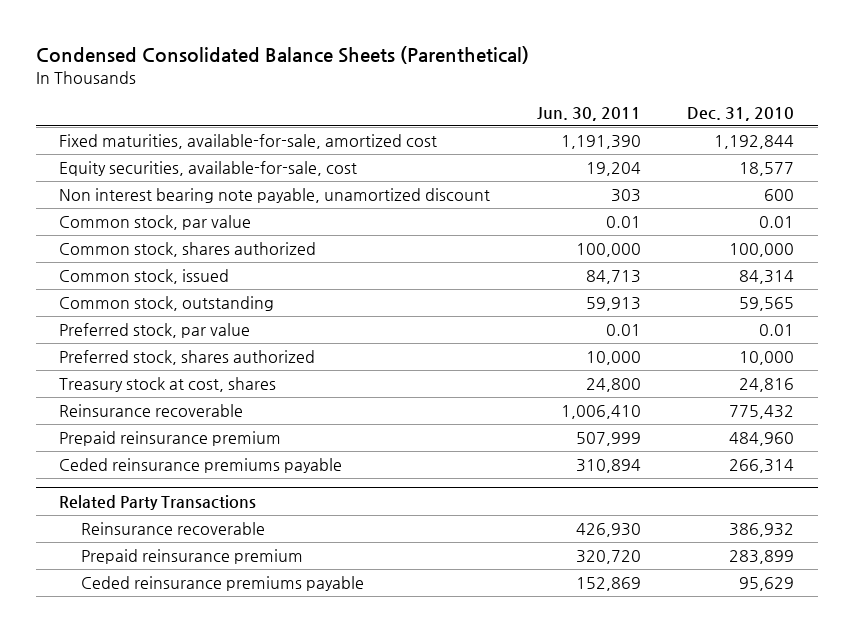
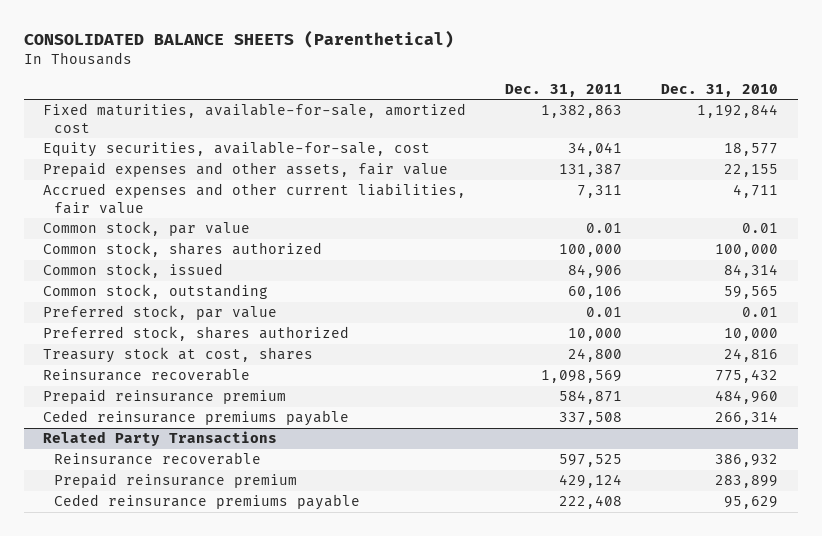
[36,46,530,65] Condensed Consolidated Balance Sheets (Parenthetical) -> [23,30,454,49] CONSOLIDATED BALANCE SHEETS (Parenthetical)
[536,106,641,121] Jun. 30, 2011 -> none
none -> [505,83,623,97] Dec. 31, 2011
[59,188,491,204] Non interest bearing note payable, unamortized discount -> none
none -> [43,162,449,178] Prepaid expenses and other assets, fair value
none -> [43,183,467,214] Accrued expenses and other current liabilities, fair value

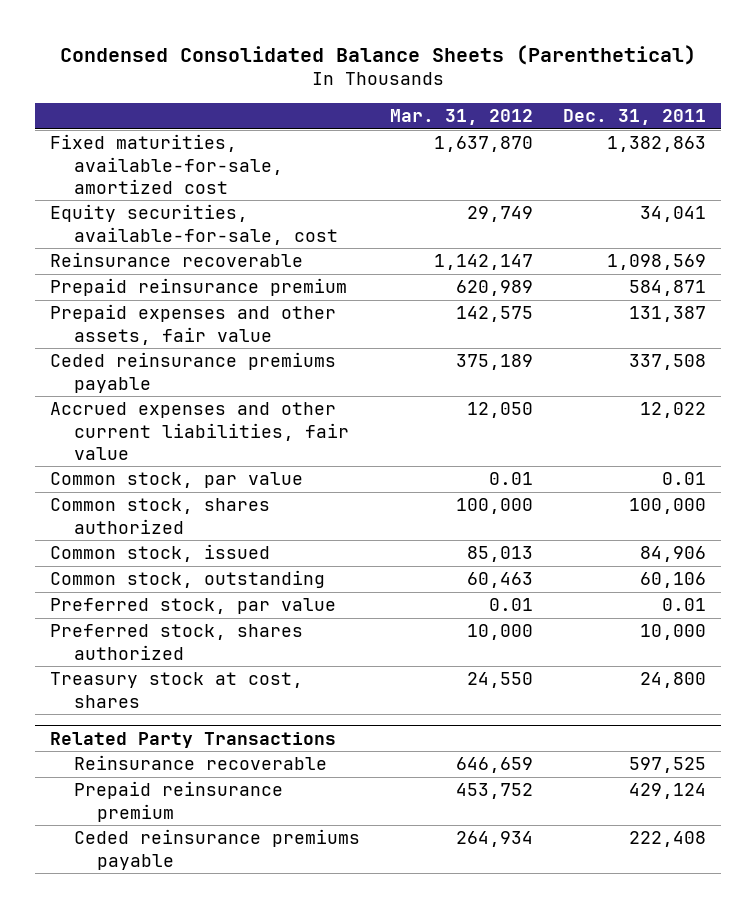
[23,30,454,49] CONSOLIDATED BALANCE SHEETS (Parenthetical) -> [59,44,696,65] Condensed Consolidated Balance Sheets (Parenthetical)
[661,83,779,97] Dec. 31, 2010 -> none
none -> [389,108,533,125] Mar. 31, 2012
[43,368,251,382] Reinsurance recoverable -> [49,252,303,268] Reinsurance recoverable
[43,389,287,405] Prepaid reinsurance premium -> [49,278,347,297] Prepaid reinsurance premium
[43,410,350,427] Ceded reinsurance premiums payable -> [49,352,336,393] Ceded reinsurance premiums payable
[577,185,623,199] 7,311 -> [639,402,706,419] 12,022

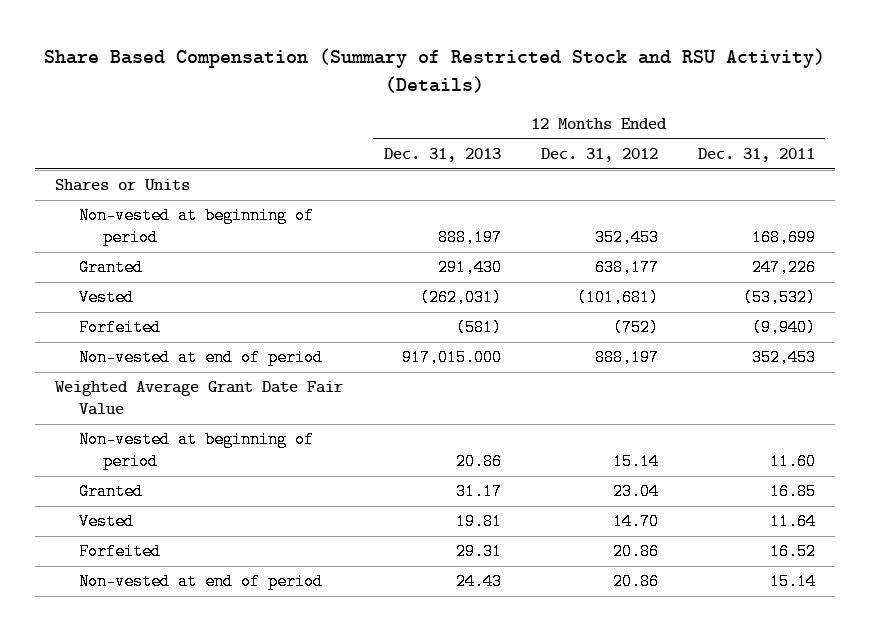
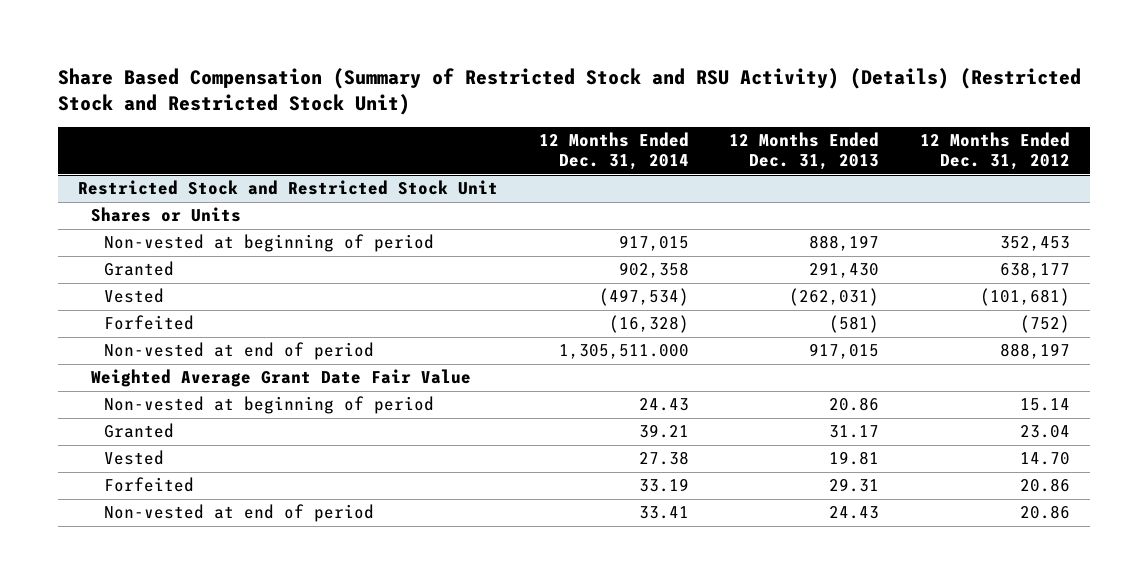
[44,47,826,93] Share Based Compensation (Summary of Restricted Stock and RSU Activity) (Details) -> [57,67,1081,115] Share Based Compensation (Summary of Restricted Stock and RSU Activity) (Details) (Restricted Stock and Restricted Stock Unit)
[698,148,816,163] Dec. 31, 2011 -> none
none -> [538,131,689,171] 12 Months Ended Dec. 31, 2014
none -> [78,180,499,196] Restricted Stock and Restricted Stock Unit
[401,349,502,367] 917,015.000 -> [809,343,880,360] 917,015

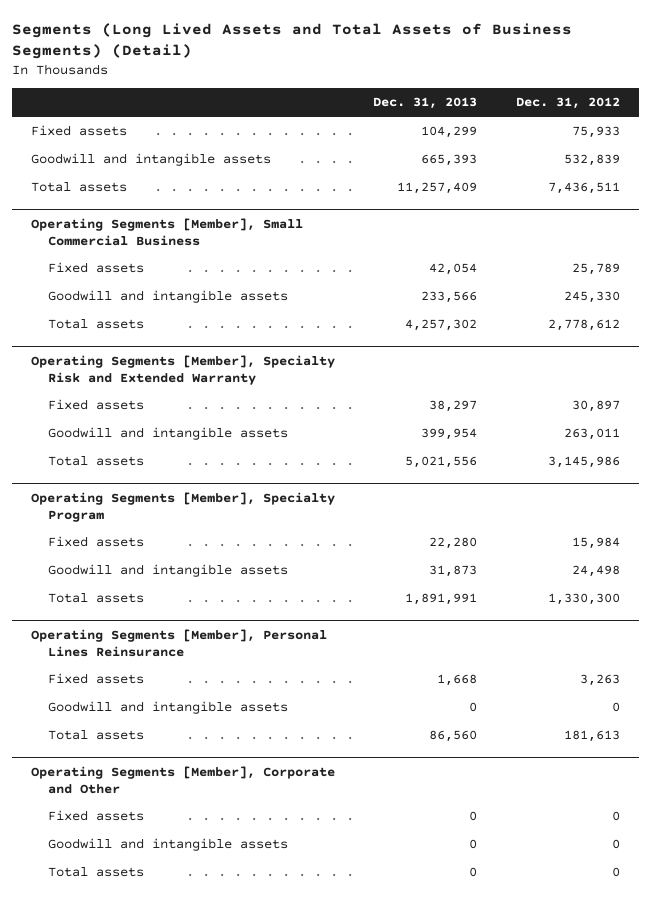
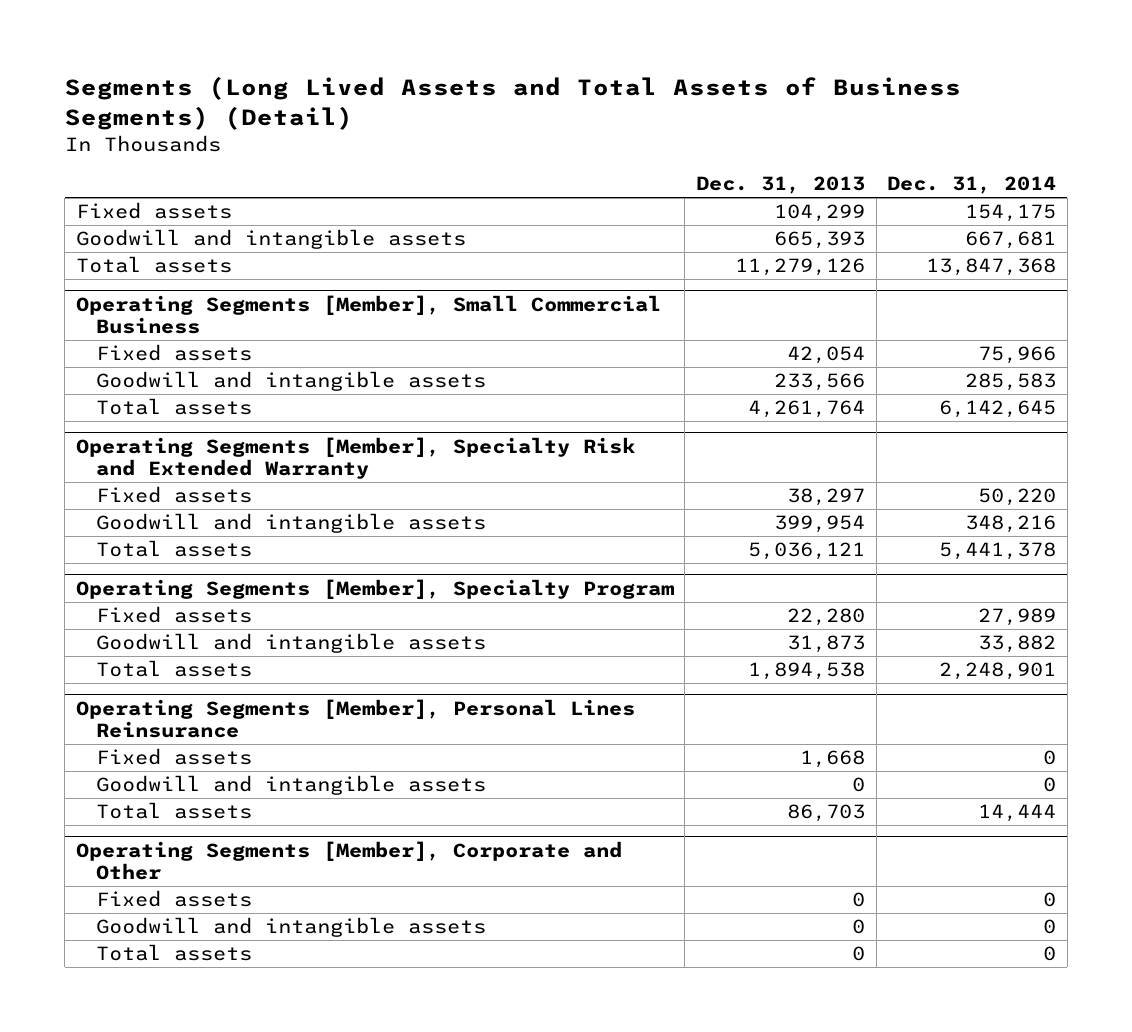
[515,97,620,110] Dec. 31, 2012 -> none
none -> [887,176,1057,195] Dec. 31, 2014
[397,181,478,194] 11,257,409 -> [735,258,866,277] 11,279,126
[405,318,478,331] 4,257,302 -> [748,400,866,419] 4,261,764
[405,455,478,468] 5,021,556 -> [748,542,866,561] 5,036,121
[405,592,478,605] 1,891,991 -> [748,662,866,681] 1,894,538
[429,729,478,742] 86,560 -> [787,804,866,823] 86,703

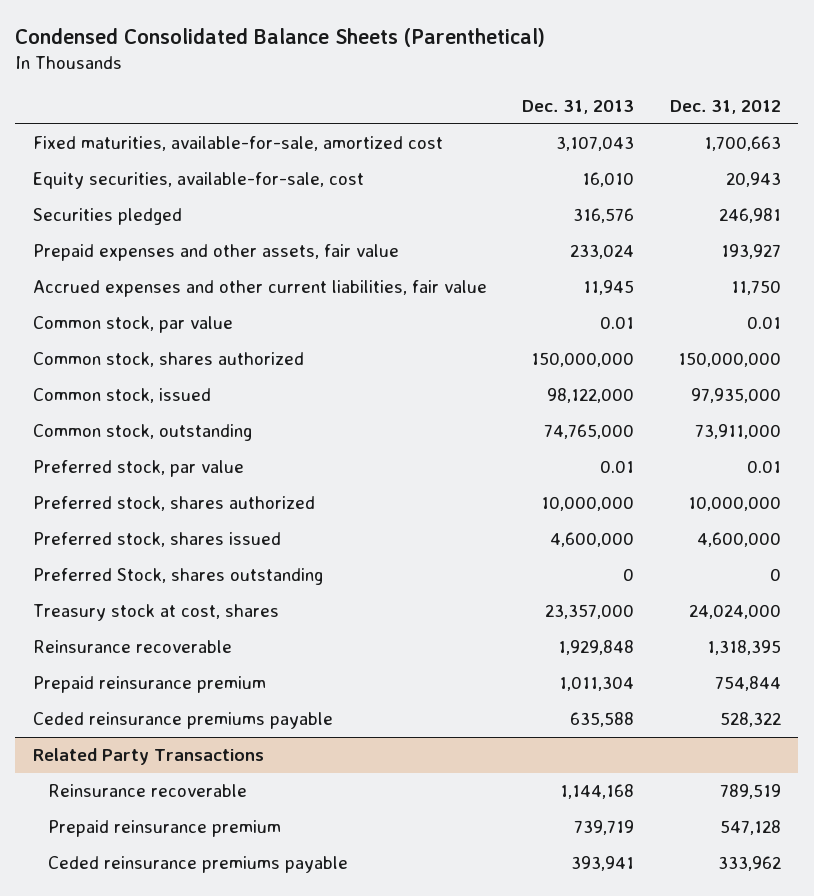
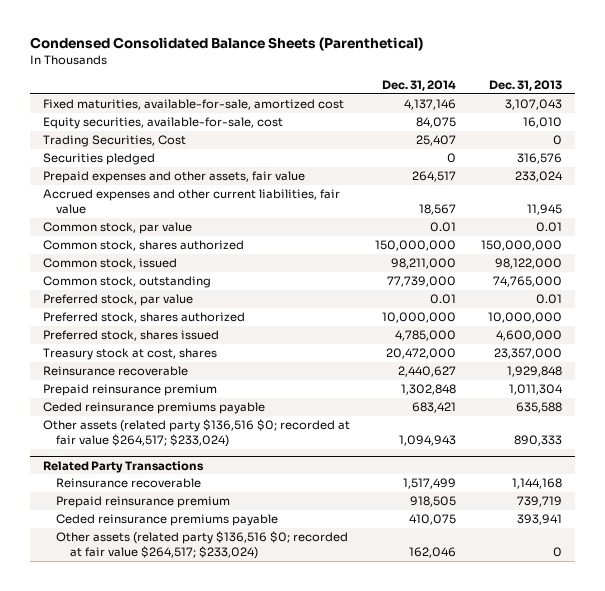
[669,99,781,114] Dec. 31, 2012 -> none
none -> [382,80,457,92] Dec. 31, 2014
none -> [42,135,186,148] Trading Securities, Cost
[32,568,323,586] Preferred Stock, shares outstanding -> none
none -> [42,419,350,447] Other assets (related party $136,516 $0; recorded at fair value $264,517; $233,024)
none -> [56,531,349,559] Other assets (related party $136,516 $0; recorded at fair value $264,517; $233,024)

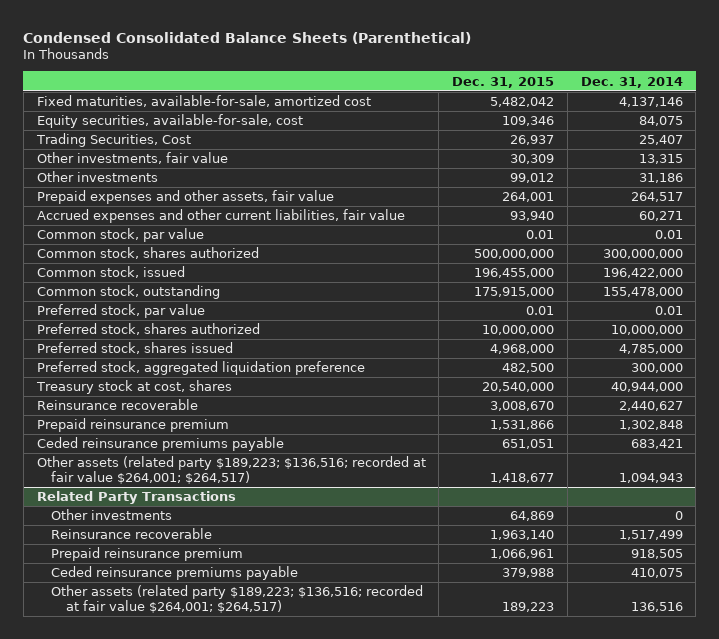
[489,80,563,92] Dec. 31, 2013 -> none
none -> [452,76,555,88] Dec. 31, 2015
[42,153,155,166] Securities pledged -> none
none -> [36,152,228,165] Other investments, fair value
none -> [36,171,158,183] Other investments
[419,203,457,215] 18,567 -> [638,211,683,222] 60,271
[375,240,457,252] 150,000,000 -> [602,249,683,260] 300,000,000
[391,258,457,270] 98,211,000 -> [602,268,683,279] 196,422,000
[387,276,457,288] 77,739,000 -> [602,287,683,298] 155,478,000
none -> [36,361,365,376] Preferred stock, aggregated liquidation preference
[386,348,457,360] 20,472,000 -> [610,382,683,393] 40,944,000
[42,419,350,447] Other assets (related party $136,516 $0; recorded at fair value $264,517; $233,024) -> [36,456,426,484] Other assets (related party $189,223; $136,516; recorded at fair value $264,001; $264,517)
none -> [51,509,173,521] Other investments
[56,531,349,559] Other assets (related party $136,516 $0; recorded at fair value $264,517; $233,024) -> [51,585,424,613] Other assets (related party $189,223; $136,516; recorded at fair value $264,001; $264,517)
[409,546,457,558] 162,046 -> [630,601,683,612] 136,516

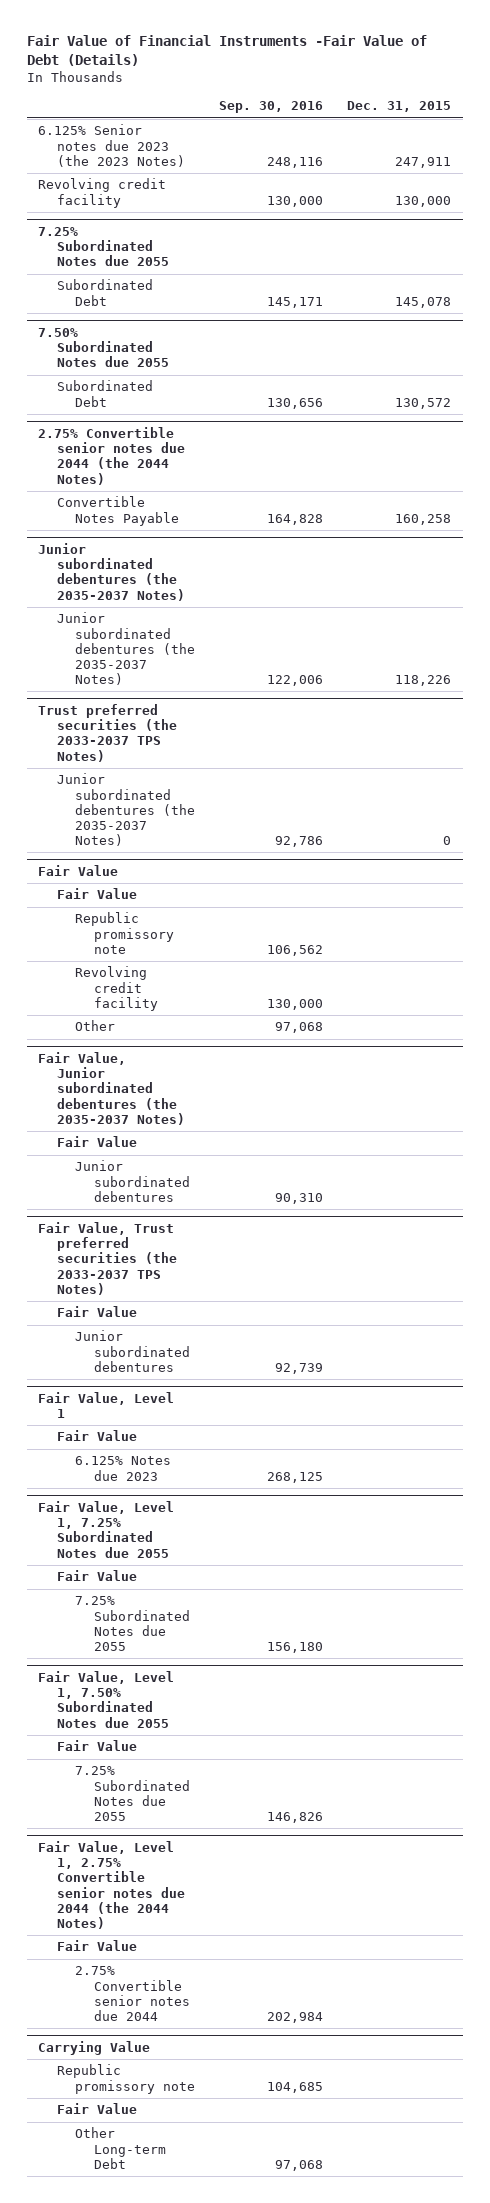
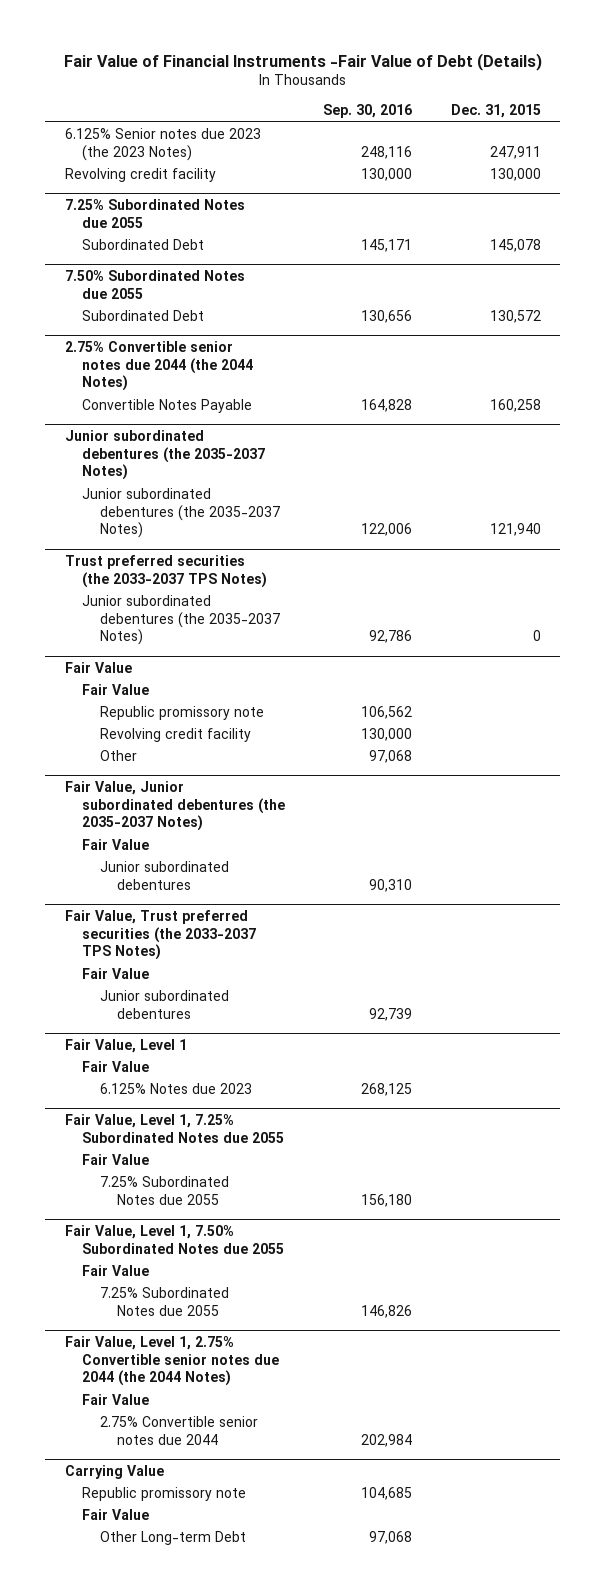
[395,675,452,687] 118,226 -> [489,523,541,537] 121,940

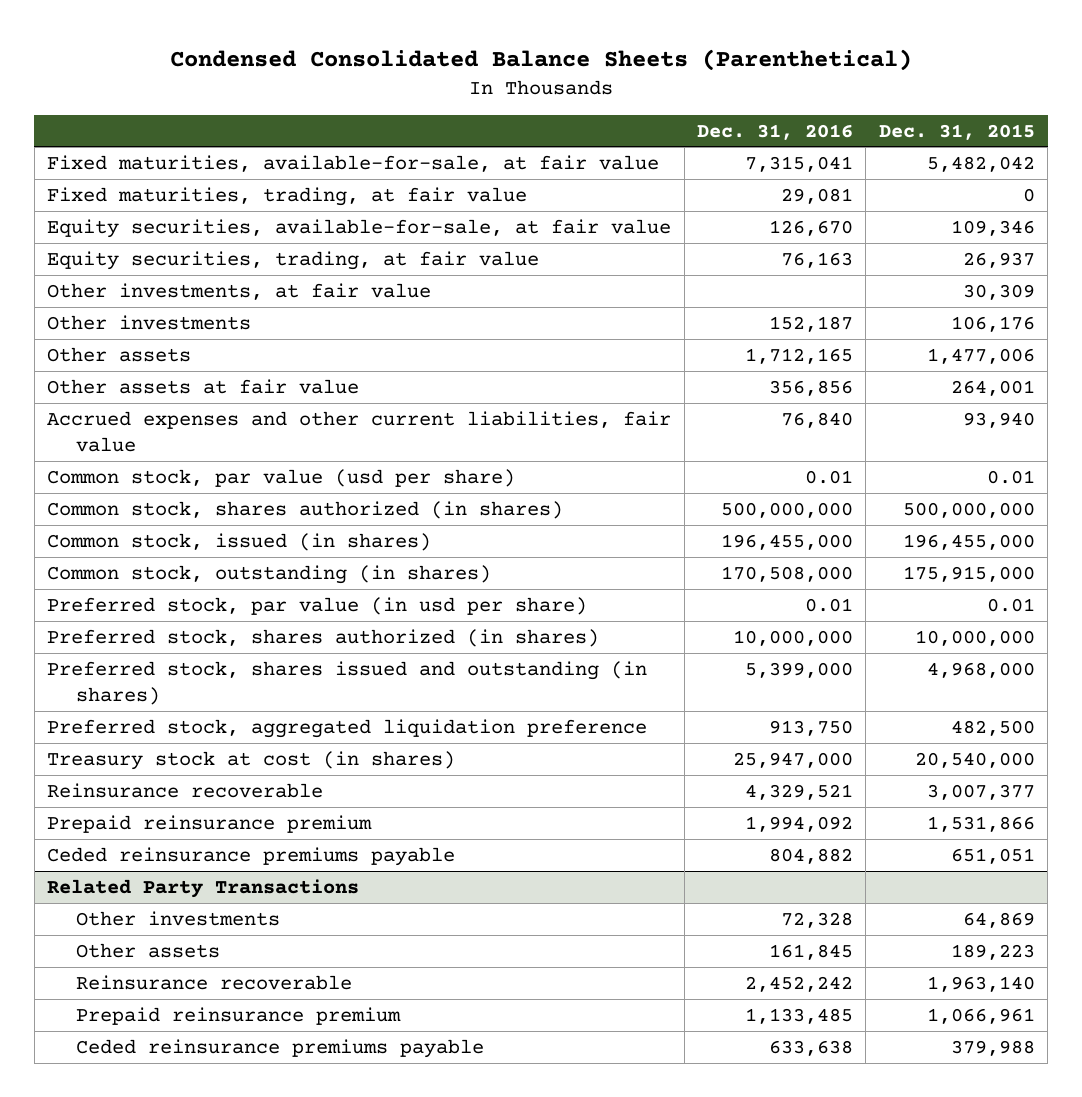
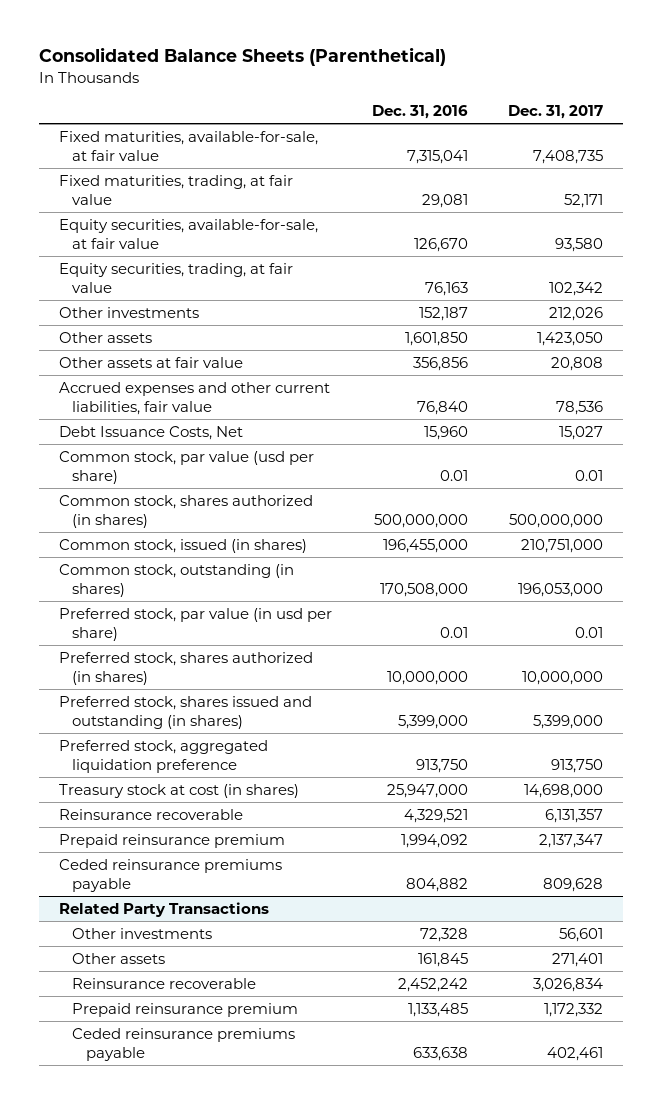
[169,49,912,72] Condensed Consolidated Balance Sheets (Parenthetical) -> [38,47,446,67] Consolidated Balance Sheets (Parenthetical)
[878,123,1035,140] Dec. 31, 2015 -> none
none -> [507,104,603,119] Dec. 31, 2017
[47,282,432,300] Other investments, at fair value -> none
[744,347,853,364] 1,712,165 -> [404,331,468,346] 1,601,850
none -> [58,425,243,440] Debt Issuance Costs, Net

